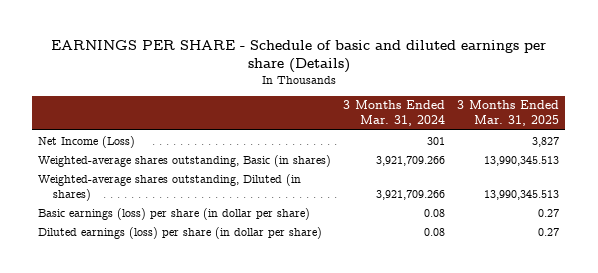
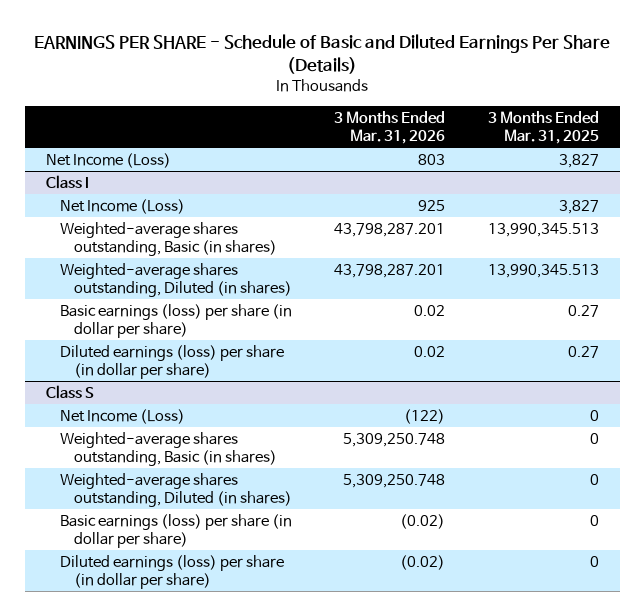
[50,40,546,74] EARNINGS PER SHARE - Schedule of basic and diluted earnings per share (Details) -> [34,33,611,75] EARNINGS PER SHARE - Schedule of Basic and Diluted Earnings Per Share (Details)
[343,100,446,127] 3 Months Ended Mar. 31, 2024 -> none
none -> [334,110,446,145] 3 Months Ended Mar. 31, 2026
none -> [45,174,89,189] Class I
none -> [59,198,185,214] Net Income (Loss)
none -> [45,384,94,399] Class S
none -> [59,408,185,424] Net Income (Loss)
none -> [59,431,278,467] Weighted-average shares outstanding, Basic (in shares)
none -> [59,472,293,508] Weighted-average shares outstanding, Diluted (in shares)
none -> [59,513,292,549] Basic earnings (loss) per share (in dollar per share)
none -> [59,554,284,590] Diluted earnings (loss) per share (in dollar per share)

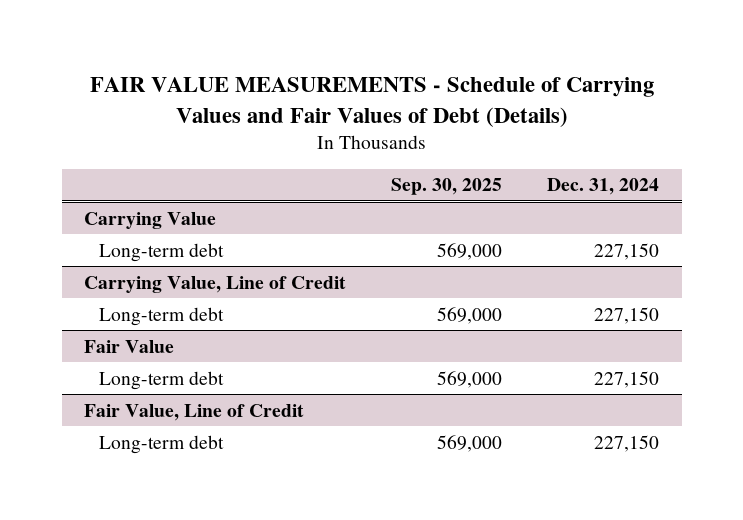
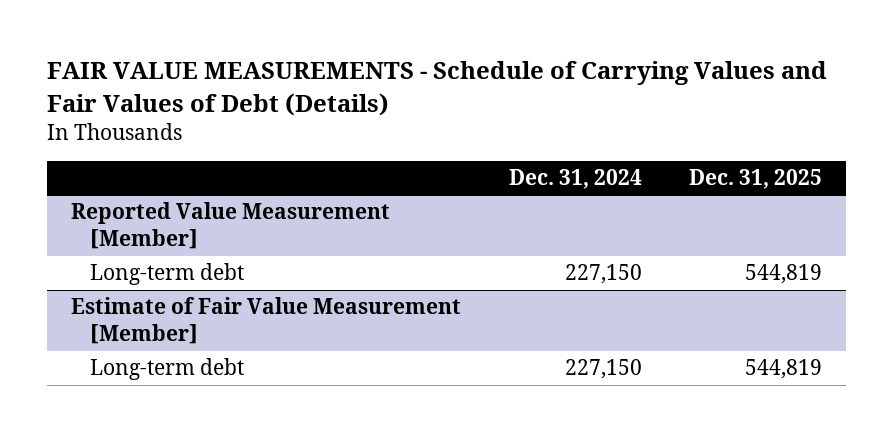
[391,178,503,196] Sep. 30, 2025 -> none
none -> [689,169,823,190] Dec. 31, 2025
[98,242,224,262] Long-term debt -> none
[84,275,347,293] Carrying Value, Line of Credit -> none
[98,306,224,326] Long-term debt -> none
[84,339,175,353] Fair Value -> none
[84,211,217,229] Carrying Value -> [70,202,390,250] Reported Value Measurement [Member]
[84,403,305,421] Fair Value, Line of Credit -> none
none -> [70,297,461,345] Estimate of Fair Value Measurement [Member]

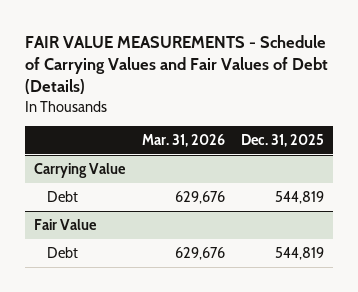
[508,169,642,190] Dec. 31, 2024 -> none
none -> [141,133,225,147] Mar. 31, 2026
[70,202,390,250] Reported Value Measurement [Member] -> [33,162,126,178] Carrying Value
[90,263,245,286] Long-term debt -> [47,190,79,202] Debt
[70,297,461,345] Estimate of Fair Value Measurement [Member] -> [33,218,97,230] Fair Value
[90,358,245,381] Long-term debt -> [47,246,79,258] Debt

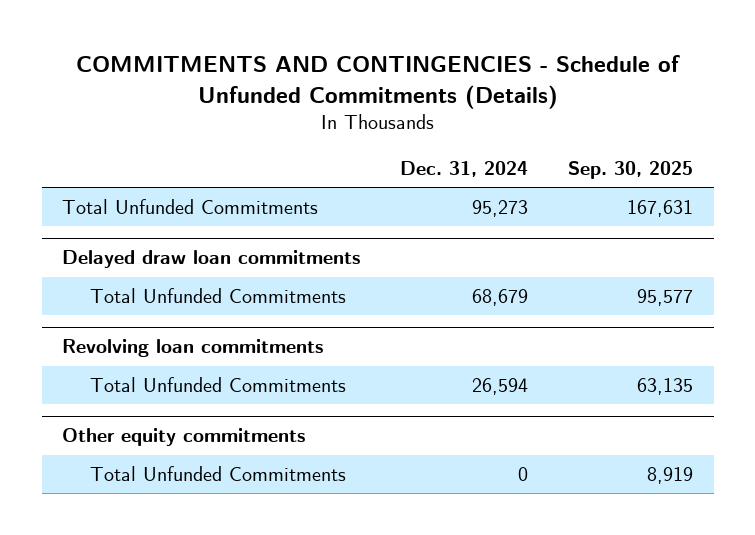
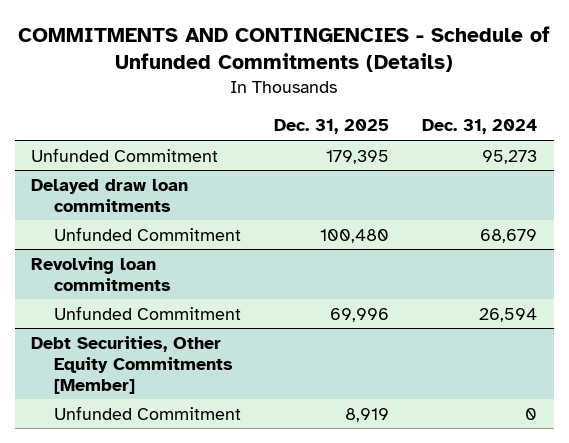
[568,161,694,180] Sep. 30, 2025 -> none
none -> [274,119,390,135] Dec. 31, 2025
[61,198,318,214] Total Unfunded Commitments -> [31,147,219,162] Unfunded Commitment
[89,287,346,303] Total Unfunded Commitments -> [53,226,241,241] Unfunded Commitment
[89,376,346,392] Total Unfunded Commitments -> [53,305,241,320] Unfunded Commitment
[61,428,305,447] Other equity commitments -> [31,335,233,394] Debt Securities, Other Equity Commitments [Member]
[89,465,346,481] Total Unfunded Commitments -> [53,405,241,420] Unfunded Commitment

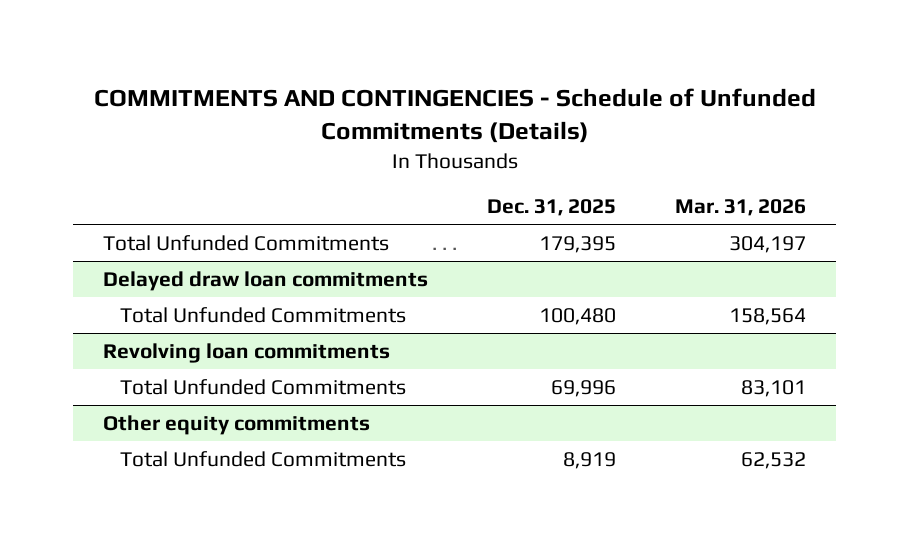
[422,119,538,135] Dec. 31, 2024 -> none
none -> [675,199,807,217] Mar. 31, 2026
[31,147,219,162] Unfunded Commitment -> [102,234,389,251] Total Unfunded Commitments
[53,226,241,241] Unfunded Commitment -> [120,306,407,323] Total Unfunded Commitments
[53,305,241,320] Unfunded Commitment -> [120,378,407,395] Total Unfunded Commitments
[31,335,233,394] Debt Securities, Other Equity Commitments [Member] -> [102,414,370,435] Other equity commitments
[53,405,241,420] Unfunded Commitment -> [120,450,407,467] Total Unfunded Commitments

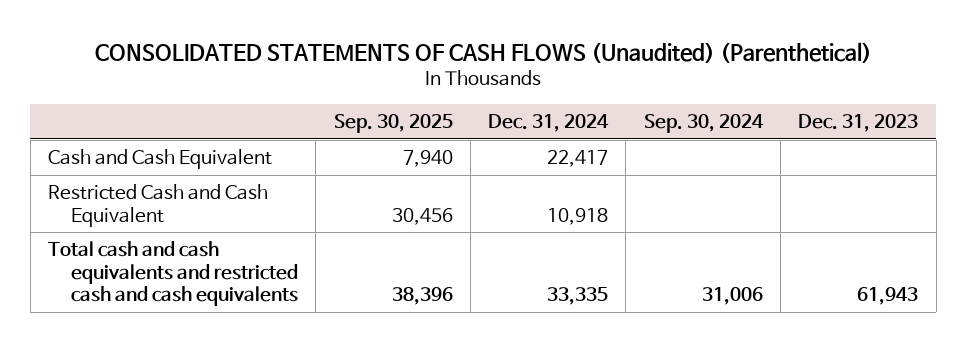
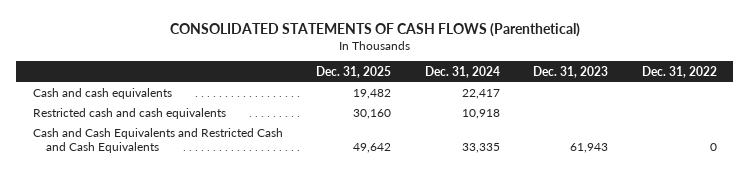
[95,41,873,63] CONSOLIDATED STATEMENTS OF CASH FLOWS (Unaudited) (Parenthetical) -> [169,23,580,38] CONSOLIDATED STATEMENTS OF CASH FLOWS (Parenthetical)
[333,114,453,134] Sep. 30, 2025 -> none
[643,114,764,134] Sep. 30, 2024 -> none
none -> [316,65,392,78] Dec. 31, 2025
none -> [641,65,717,78] Dec. 31, 2022
[47,149,272,170] Cash and Cash Equivalent -> [32,88,172,100] Cash and cash equivalents
[47,184,268,227] Restricted Cash and Cash Equivalent -> [32,108,226,120] Restricted cash and cash equivalents
[47,241,298,307] Total cash and cash equivalents and restricted cash and cash equivalents -> [32,128,283,153] Cash and Cash Equivalents and Restricted Cash and Cash Equivalents

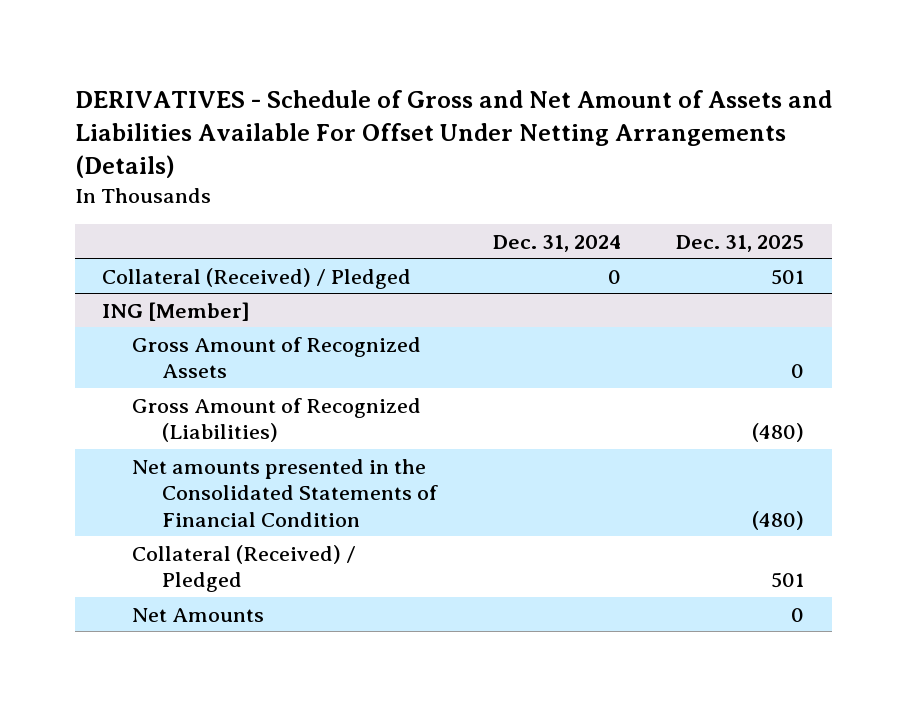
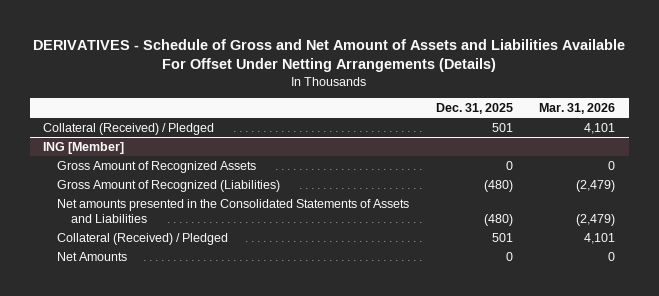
[492,234,621,252] Dec. 31, 2024 -> none
none -> [539,102,616,114] Mar. 31, 2026
[132,458,439,527] Net amounts presented in the Consolidated Statements of Financial Condition -> [57,198,410,223] Net amounts presented in the Consolidated Statements of Assets and Liabilities

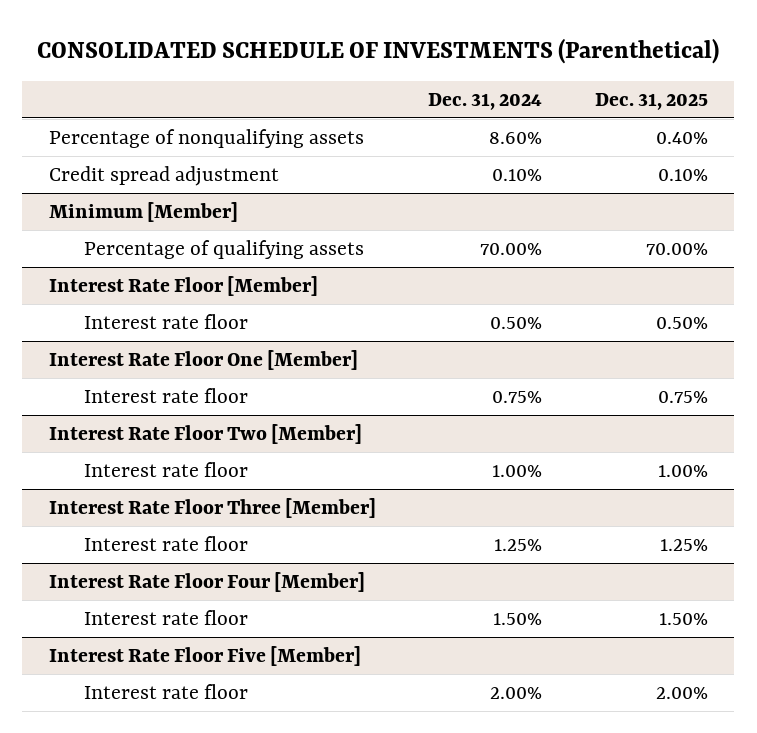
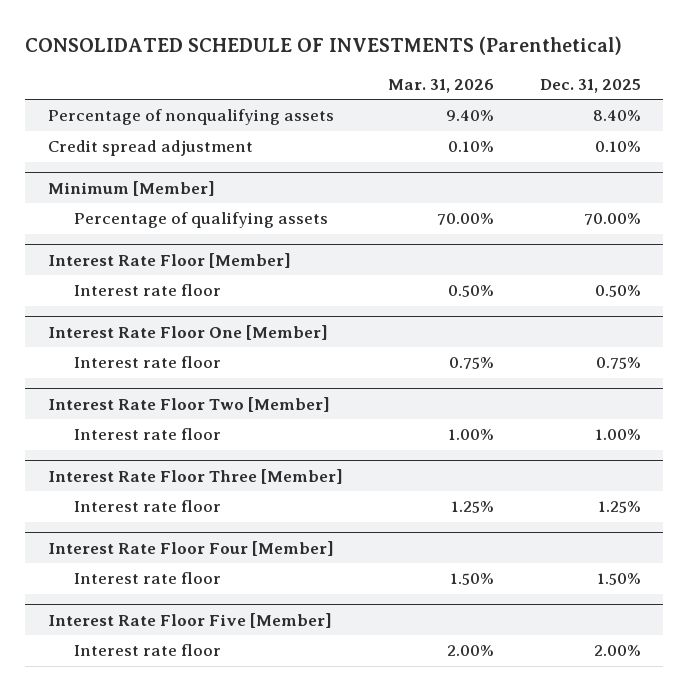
[428,92,543,110] Dec. 31, 2024 -> none
none -> [388,78,495,93] Mar. 31, 2026
[655,131,708,144] 0.40% -> [592,110,641,122] 8.40%

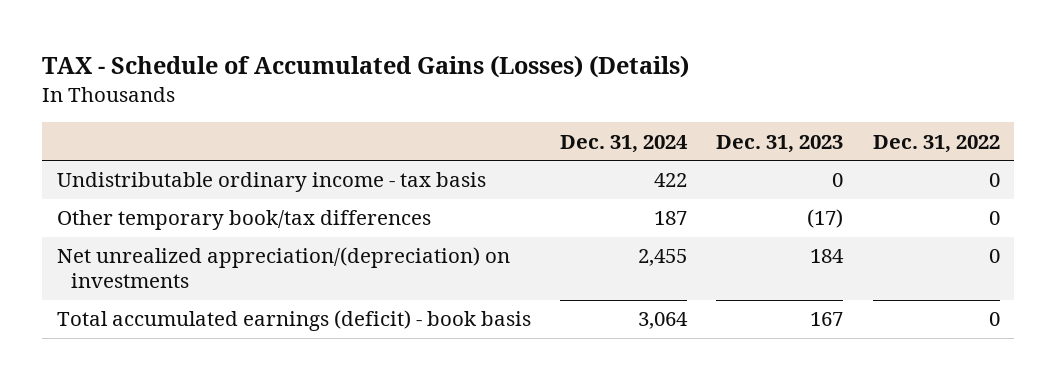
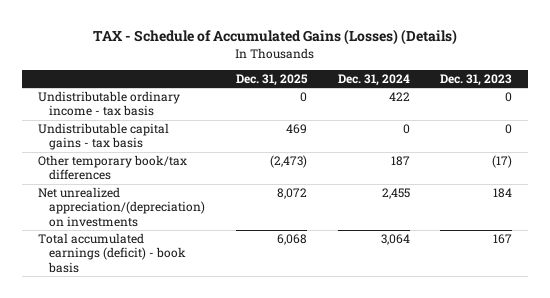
[872,134,1000,153] Dec. 31, 2022 -> none
none -> [235,74,308,87] Dec. 31, 2025
none -> [37,123,169,151] Undistributable capital gains - tax basis

